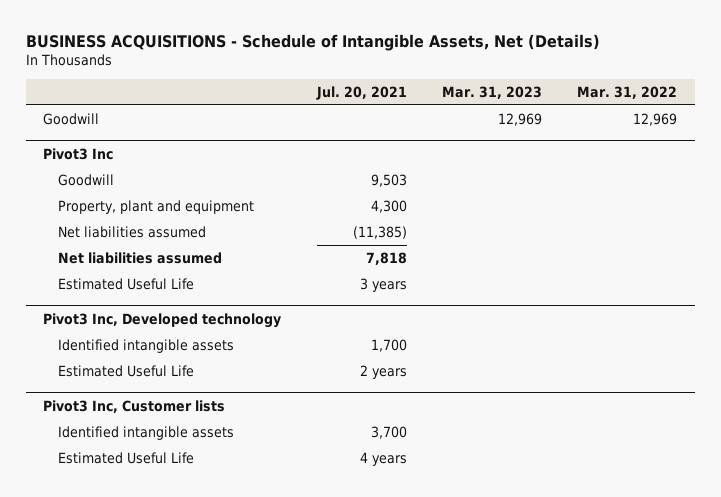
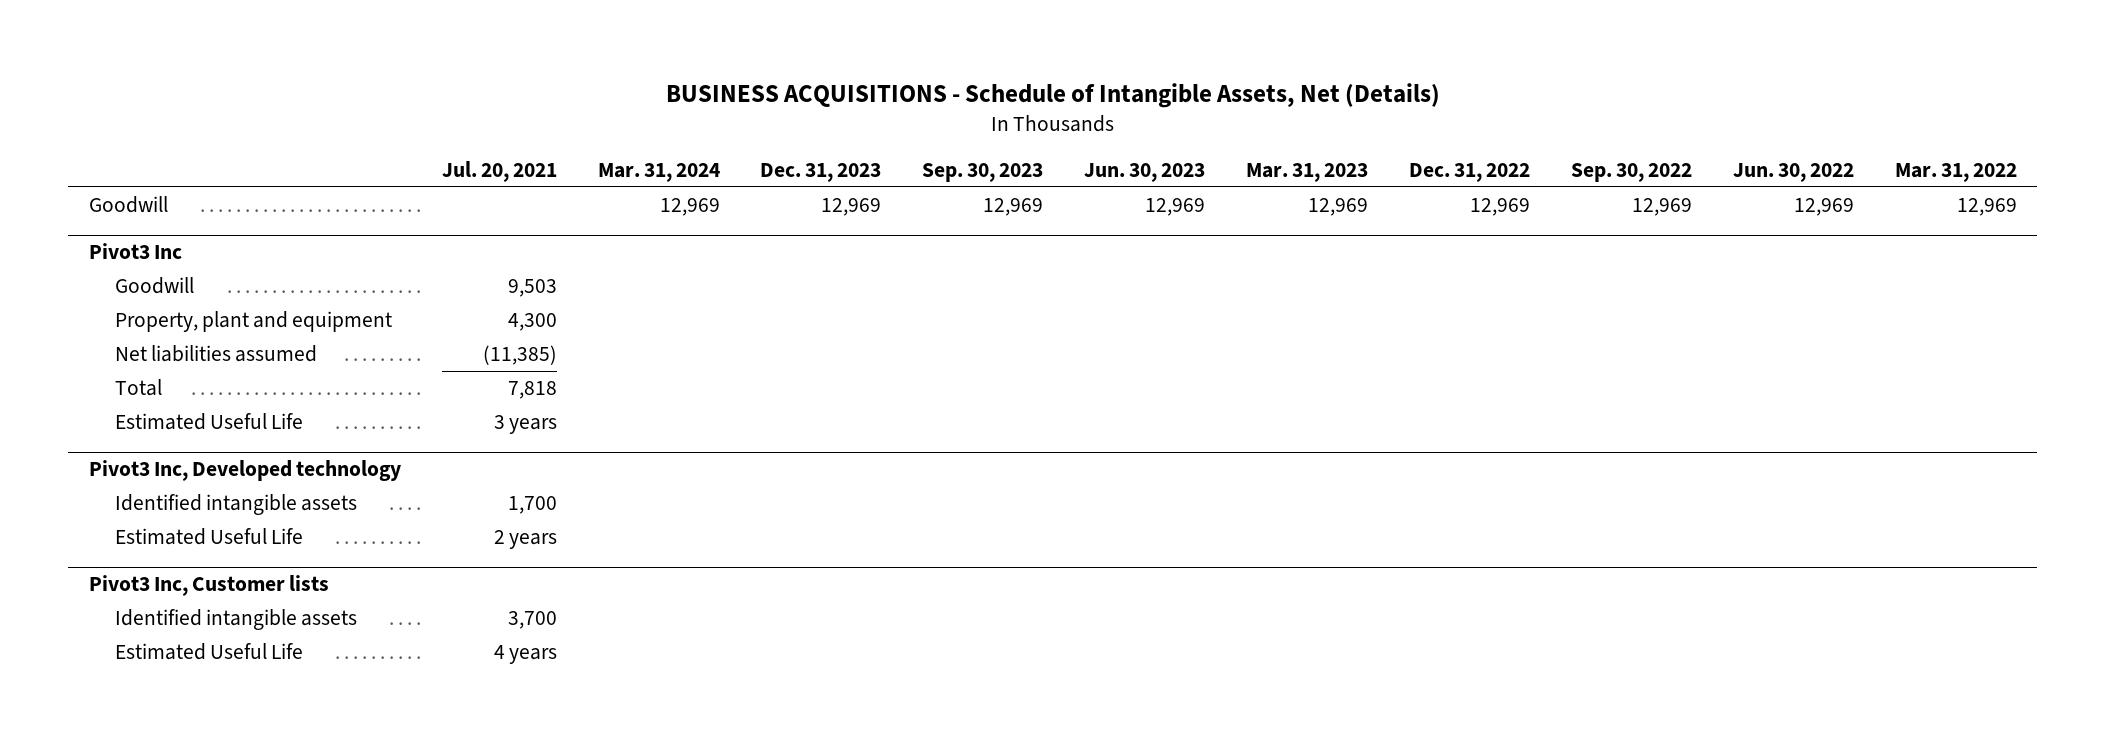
none -> [597,162,720,182] Mar. 31, 2024
none -> [760,162,882,182] Dec. 31, 2023
none -> [922,162,1044,182] Sep. 30, 2023
none -> [1084,162,1206,182] Jun. 30, 2023
none -> [1408,162,1530,182] Dec. 31, 2022
none -> [1570,162,1692,182] Sep. 30, 2022
none -> [1732,162,1854,182] Jun. 30, 2022
[58,252,223,265] Net liabilities assumed -> [114,379,162,397] Total

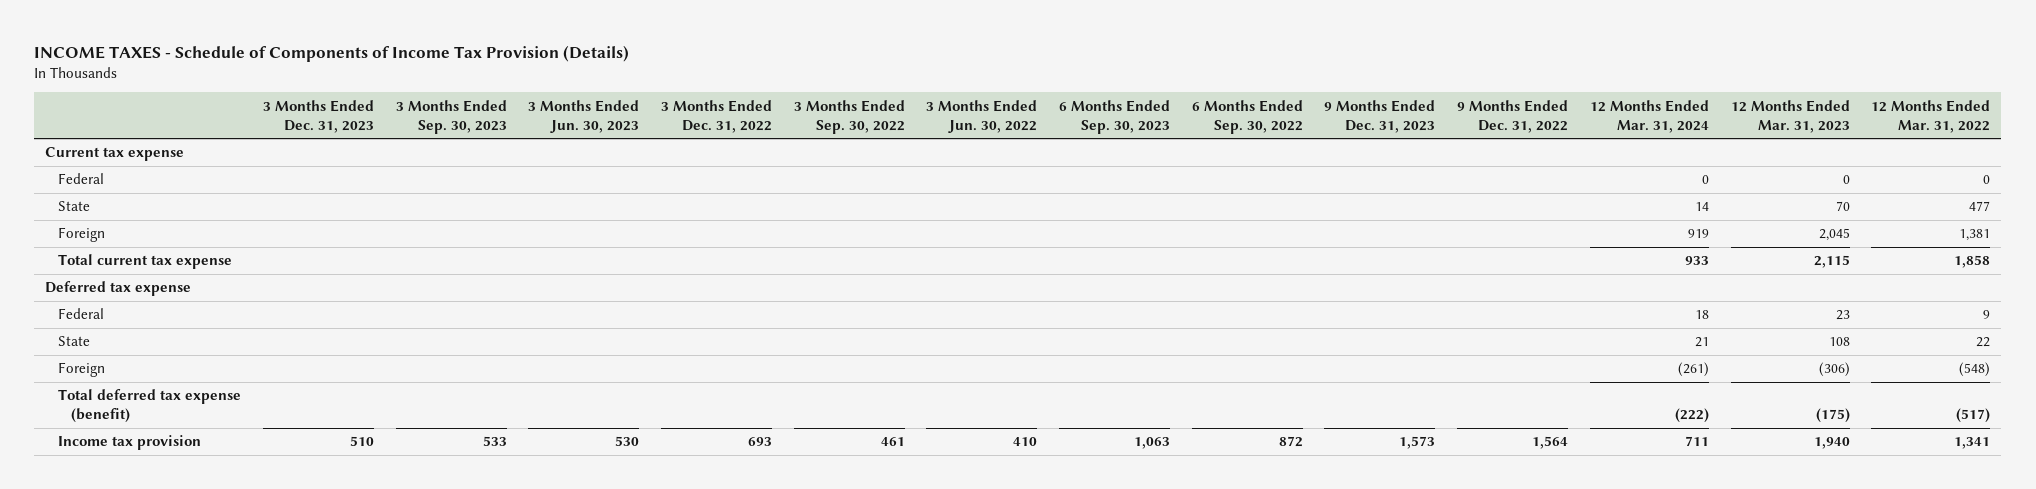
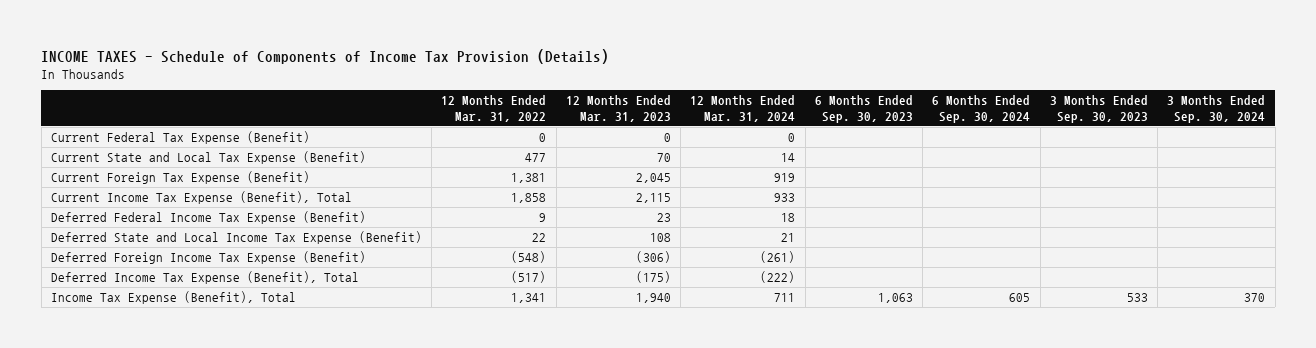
[262,99,374,133] 3 Months Ended Dec. 31, 2023 -> none
[528,99,640,133] 3 Months Ended Jun. 30, 2023 -> none
[661,99,773,133] 3 Months Ended Dec. 31, 2022 -> none
[793,99,905,134] 3 Months Ended Sep. 30, 2022 -> none
[926,99,1038,133] 3 Months Ended Jun. 30, 2022 -> none
[1191,99,1303,134] 6 Months Ended Sep. 30, 2022 -> none
[1324,99,1436,133] 9 Months Ended Dec. 31, 2023 -> none
[1457,99,1569,133] 9 Months Ended Dec. 31, 2022 -> none
none -> [932,95,1031,123] 6 Months Ended Sep. 30, 2024
none -> [1167,95,1266,123] 3 Months Ended Sep. 30, 2024
[45,147,185,162] Current tax expense -> none
[45,281,192,297] Deferred tax expense -> none
[58,173,105,185] Federal -> [50,131,310,145] Current Federal Tax Expense (Benefit)
[58,201,91,212] State -> [50,151,366,165] Current State and Local Tax Expense (Benefit)
[58,227,106,243] Foreign -> [50,171,310,185] Current Foreign Tax Expense (Benefit)
[58,254,233,270] Total current tax expense -> [50,191,352,205] Current Income Tax Expense (Benefit), Total
[58,308,105,320] Federal -> [50,211,366,225] Deferred Federal Income Tax Expense (Benefit)
[58,336,91,347] State -> [50,231,422,245] Deferred State and Local Income Tax Expense (Benefit)
[58,362,106,378] Foreign -> [50,251,366,265] Deferred Foreign Income Tax Expense (Benefit)
[58,389,242,424] Total deferred tax expense (benefit) -> [50,271,359,285] Deferred Income Tax Expense (Benefit), Total
[58,435,202,451] Income tax provision -> [50,291,296,305] Income Tax Expense (Benefit), Total

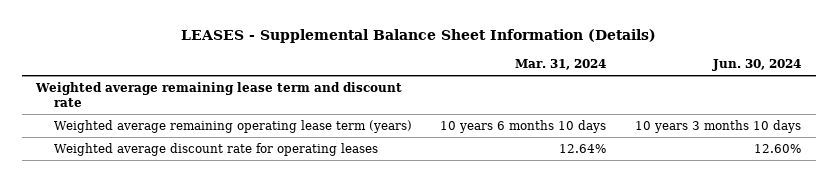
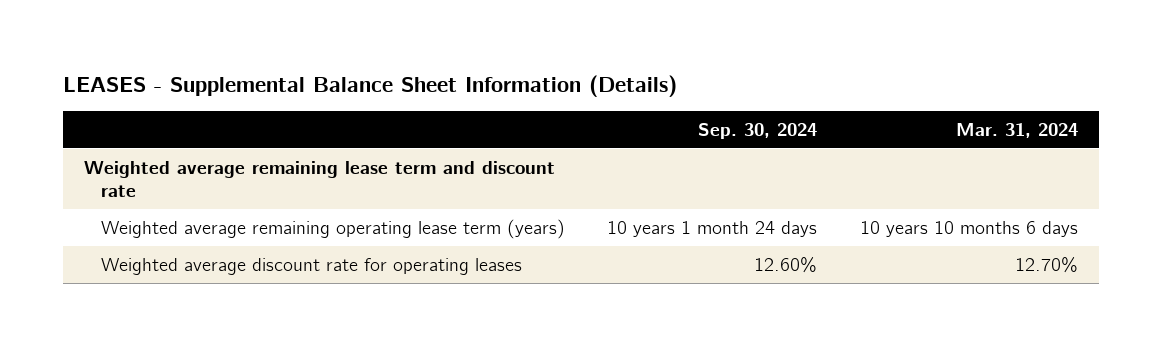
[712,59,802,72] Jun. 30, 2024 -> none
none -> [698,122,818,139] Sep. 30, 2024
[440,119,607,133] 10 years 6 months 10 days -> [859,220,1078,237] 10 years 10 months 6 days
[559,143,607,153] 12.64% -> [1014,256,1078,273] 12.70%

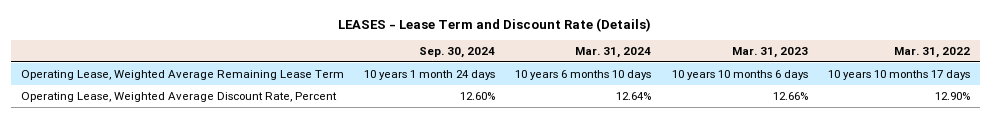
[62,75,677,98] LEASES - Supplemental Balance Sheet Information (Details) -> [338,17,652,32] LEASES - Lease Term and Discount Rate (Details)
none -> [731,46,808,58] Mar. 31, 2023
none -> [893,46,970,58] Mar. 31, 2022
[84,160,556,197] Weighted average remaining lease term and discount rate -> none
[100,218,565,239] Weighted average remaining operating lease term (years) -> [20,69,344,80] Operating Lease, Weighted Average Remaining Lease Term
[859,220,1078,237] 10 years 10 months 6 days -> [515,69,652,80] 10 years 6 months 10 days
[100,257,522,275] Weighted average discount rate for operating leases -> [20,91,337,102] Operating Lease, Weighted Average Discount Rate, Percent
[1014,256,1078,273] 12.70% -> [616,91,652,100] 12.64%

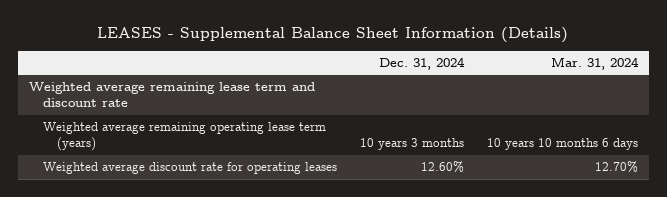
[338,17,652,32] LEASES - Lease Term and Discount Rate (Details) -> [97,26,569,43] LEASES - Supplemental Balance Sheet Information (Details)
[419,46,496,58] Sep. 30, 2024 -> none
[731,46,808,58] Mar. 31, 2023 -> none
[893,46,970,58] Mar. 31, 2022 -> none
none -> [378,56,465,70] Dec. 31, 2024
none -> [29,82,316,108] Weighted average remaining lease term and discount rate
[20,69,344,80] Operating Lease, Weighted Average Remaining Lease Term -> [42,122,326,152] Weighted average remaining operating lease term (years)
[515,69,652,80] 10 years 6 months 10 days -> [486,138,638,151] 10 years 10 months 6 days
[20,91,337,102] Operating Lease, Weighted Average Discount Rate, Percent -> [42,162,337,175] Weighted average discount rate for operating leases
[616,91,652,100] 12.64% -> [594,161,638,174] 12.70%

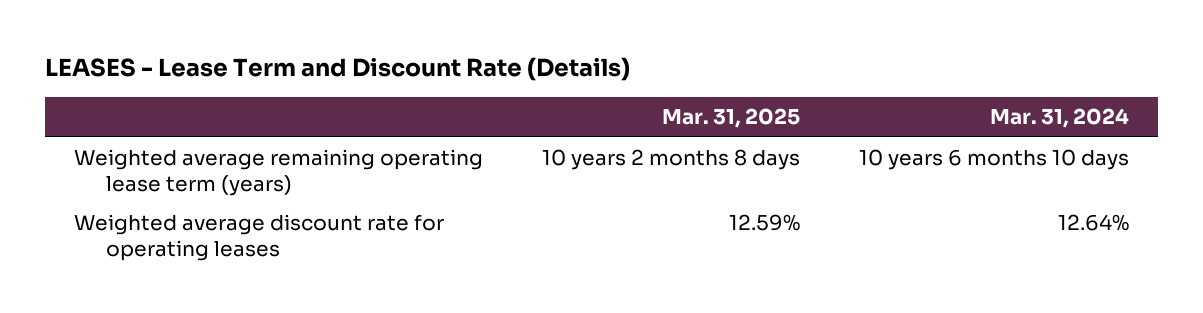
[97,26,569,43] LEASES - Supplemental Balance Sheet Information (Details) -> [44,57,630,82] LEASES - Lease Term and Discount Rate (Details)
[378,56,465,70] Dec. 31, 2024 -> none
none -> [661,108,800,129] Mar. 31, 2025
[29,82,316,108] Weighted average remaining lease term and discount rate -> none
[486,138,638,151] 10 years 10 months 6 days -> [858,149,1129,171] 10 years 6 months 10 days
[594,161,638,174] 12.70% -> [1057,214,1129,232] 12.64%

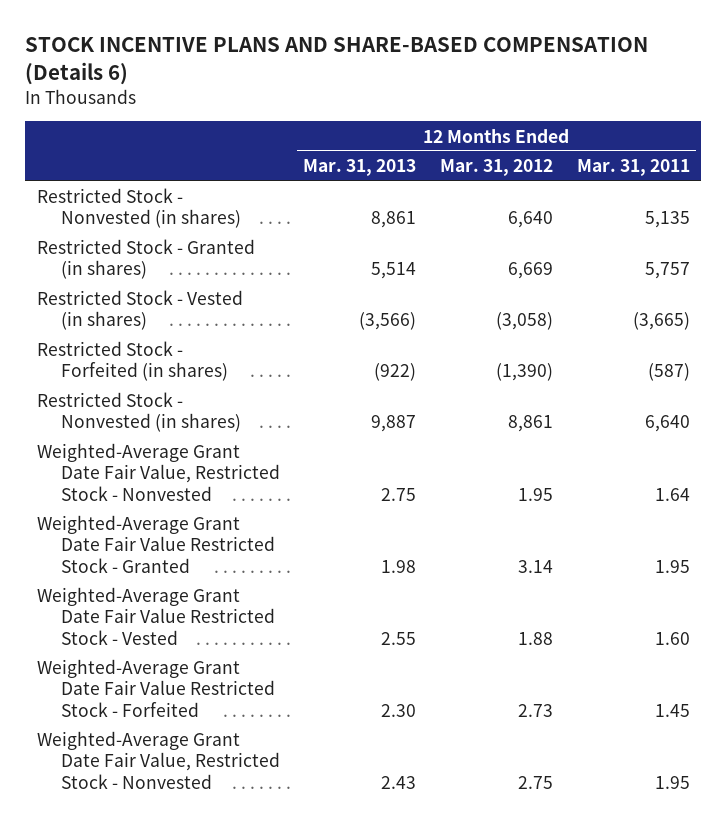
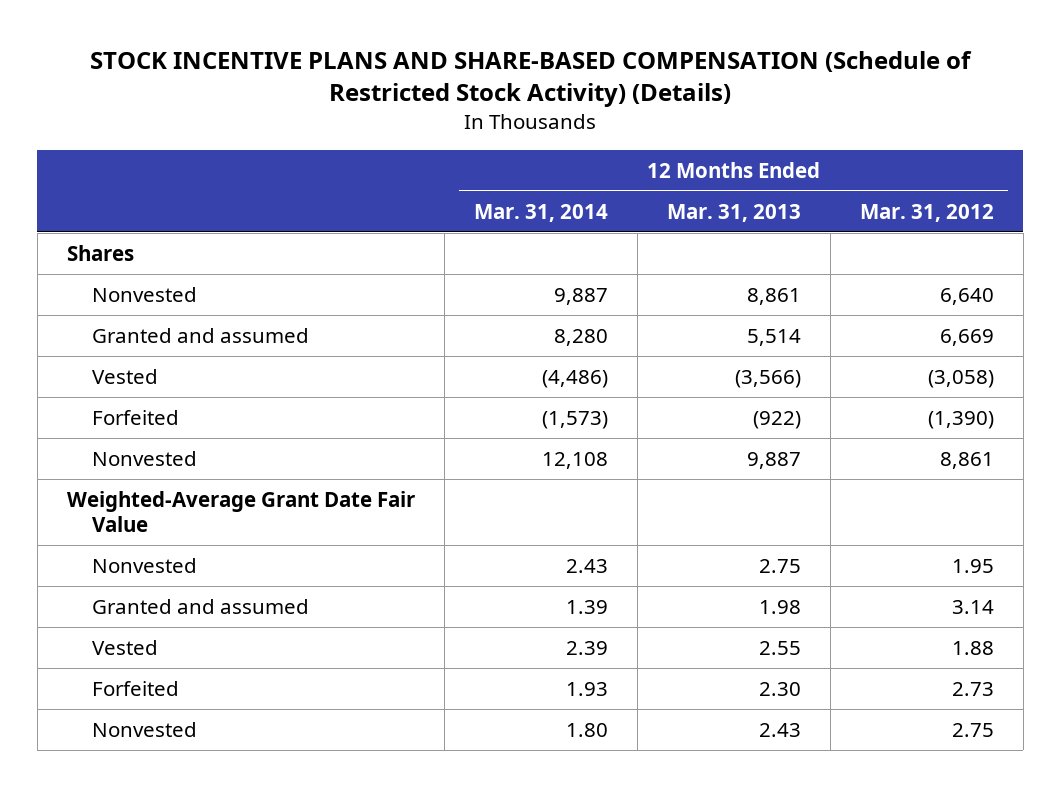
[24,37,648,85] STOCK INCENTIVE PLANS AND SHARE-BASED COMPENSATION (Details 6) -> [90,51,973,108] STOCK INCENTIVE PLANS AND SHARE-BASED COMPENSATION (Schedule of Restricted Stock Activity) (Details)
[576,159,690,177] Mar. 31, 2011 -> none
none -> [473,203,608,222] Mar. 31, 2014
none -> [66,244,134,261] Shares
[36,188,241,229] Restricted Stock - Nonvested (in shares) -> [91,286,197,302] Nonvested
[36,239,255,280] Restricted Stock - Granted (in shares) -> [91,327,309,343] Granted and assumed
[36,290,243,331] Restricted Stock - Vested (in shares) -> [91,368,158,384] Vested
[36,341,228,382] Restricted Stock - Forfeited (in shares) -> [91,409,179,425] Forfeited
[36,392,241,433] Restricted Stock - Nonvested (in shares) -> [91,450,197,466] Nonvested
none -> [66,490,415,532] Weighted-Average Grant Date Fair Value
[36,443,280,501] Weighted-Average Grant Date Fair Value, Restricted Stock - Nonvested -> [91,557,197,573] Nonvested
[36,515,275,573] Weighted-Average Grant Date Fair Value Restricted Stock - Granted -> [91,598,309,614] Granted and assumed
[36,587,275,645] Weighted-Average Grant Date Fair Value Restricted Stock - Vested -> [91,639,158,655] Vested
[36,659,275,717] Weighted-Average Grant Date Fair Value Restricted Stock - Forfeited -> [91,680,179,696] Forfeited
[36,731,280,789] Weighted-Average Grant Date Fair Value, Restricted Stock - Nonvested -> [91,721,197,737] Nonvested

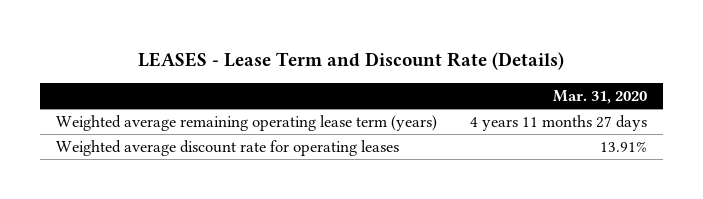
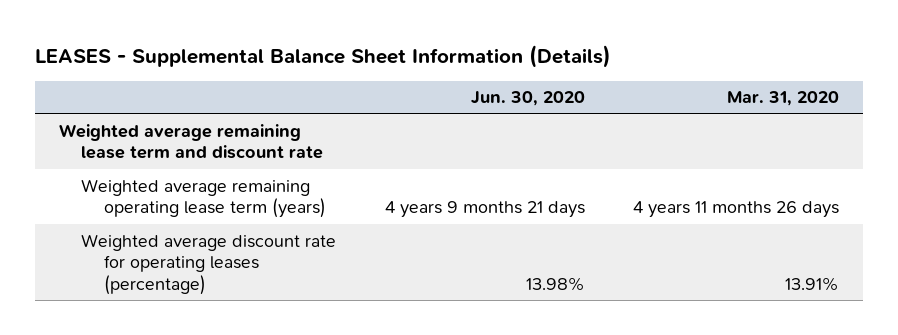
[138,52,565,71] LEASES - Lease Term and Discount Rate (Details) -> [34,44,611,68] LEASES - Supplemental Balance Sheet Information (Details)
none -> [470,91,585,107] Jun. 30, 2020
none -> [59,123,324,160] Weighted average remaining lease term and discount rate
[469,115,647,132] 4 years 11 months 27 days -> [633,201,840,219] 4 years 11 months 26 days
[56,140,400,157] Weighted average discount rate for operating leases -> [81,233,337,296] Weighted average discount rate for operating leases (percentage)

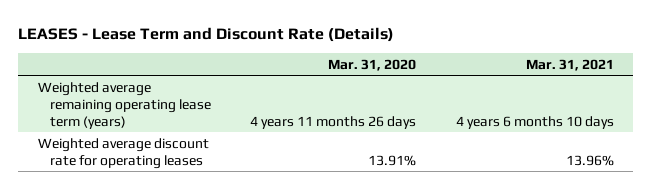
[34,44,611,68] LEASES - Supplemental Balance Sheet Information (Details) -> [17,27,394,43] LEASES - Lease Term and Discount Rate (Details)
[470,91,585,107] Jun. 30, 2020 -> none
none -> [525,58,614,71] Mar. 31, 2021
[59,123,324,160] Weighted average remaining lease term and discount rate -> none
[81,233,337,296] Weighted average discount rate for operating leases (percentage) -> [37,137,209,169] Weighted average discount rate for operating leases

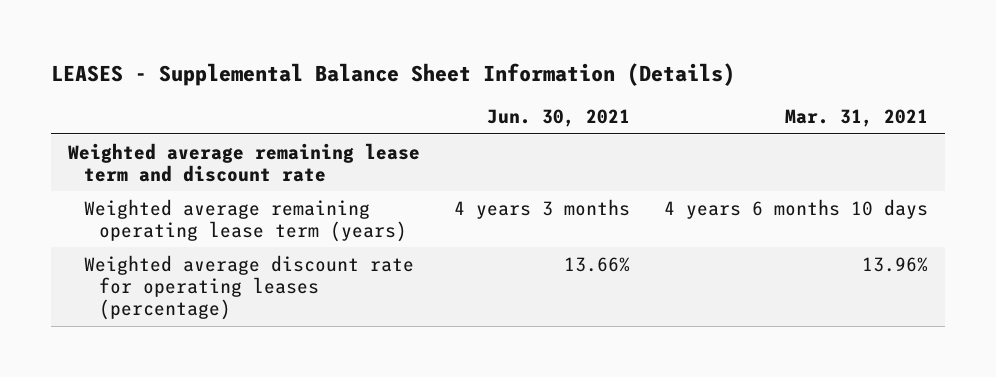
[17,27,394,43] LEASES - Lease Term and Discount Rate (Details) -> [51,62,736,86] LEASES - Supplemental Balance Sheet Information (Details)
[328,58,417,71] Mar. 31, 2020 -> none
none -> [487,109,631,128] Jun. 30, 2021
none -> [68,142,421,182] Weighted average remaining lease term and discount rate
[37,137,209,169] Weighted average discount rate for operating leases -> [83,254,414,321] Weighted average discount rate for operating leases (percentage)

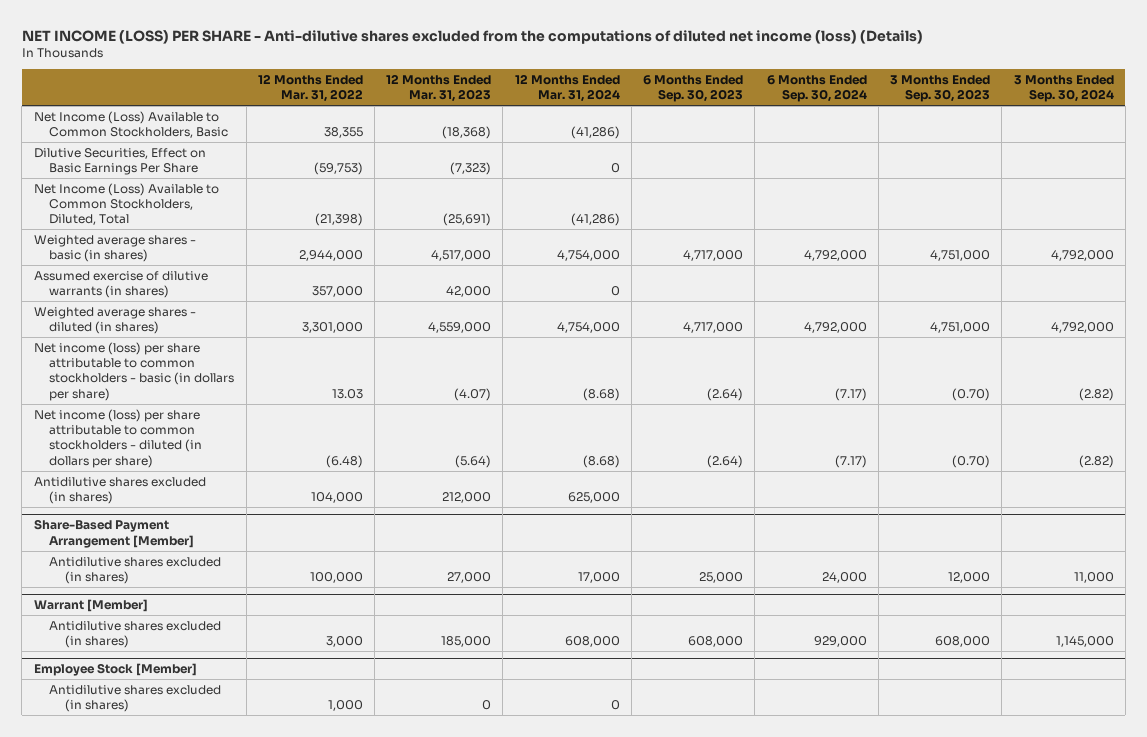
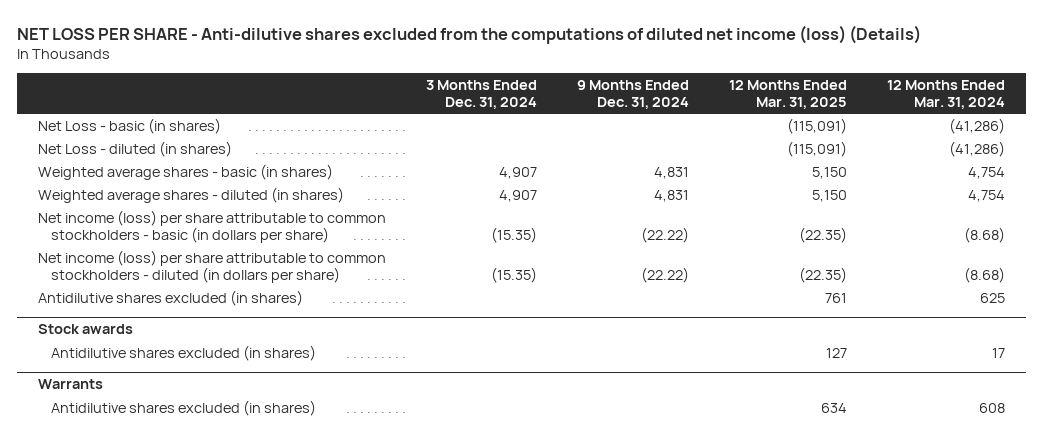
[21,29,923,44] NET INCOME (LOSS) PER SHARE - Anti-dilutive shares excluded from the computations of diluted net income (loss) (Details) -> [17,24,922,44] NET LOSS PER SHARE - Anti-dilutive shares excluded from the computations of diluted net income (loss) (Details)
[257,74,363,103] 12 Months Ended Mar. 31, 2022 -> none
[386,74,492,103] 12 Months Ended Mar. 31, 2023 -> none
[643,75,744,103] 6 Months Ended Sep. 30, 2023 -> none
[766,75,867,103] 6 Months Ended Sep. 30, 2024 -> none
[890,75,991,103] 3 Months Ended Sep. 30, 2023 -> none
[1013,75,1114,103] 3 Months Ended Sep. 30, 2024 -> none
none -> [425,80,537,110] 3 Months Ended Dec. 31, 2024
none -> [577,80,690,110] 9 Months Ended Dec. 31, 2024
none -> [729,80,848,110] 12 Months Ended Mar. 31, 2025
[33,147,206,176] Dilutive Securities, Effect on Basic Earnings Per Share -> none
[33,270,208,299] Assumed exercise of dilutive warrants (in shares) -> none
[33,110,229,139] Net Income (Loss) Available to Common Stockholders, Basic -> [37,117,221,134] Net Loss - basic (in shares)
[33,182,219,226] Net Income (Loss) Available to Common Stockholders, Diluted, Total -> [37,140,232,157] Net Loss - diluted (in shares)
[556,250,620,262] 4,754,000 -> [968,166,1006,179] 4,754
[556,322,620,334] 4,754,000 -> [968,189,1006,202] 4,754
[33,663,197,677] Employee Stock [Member] -> none
[49,684,222,713] Antidilutive shares excluded (in shares) -> none
[567,492,620,504] 625,000 -> [980,292,1006,303] 625
[33,519,195,548] Share-Based Payment Arrangement [Member] -> [37,324,133,335] Stock awards
[577,572,620,584] 17,000 -> [992,347,1006,358] 17
[33,599,148,613] Warrant [Member] -> [37,379,103,390] Warrants
[564,636,620,648] 608,000 -> [979,402,1006,413] 608

